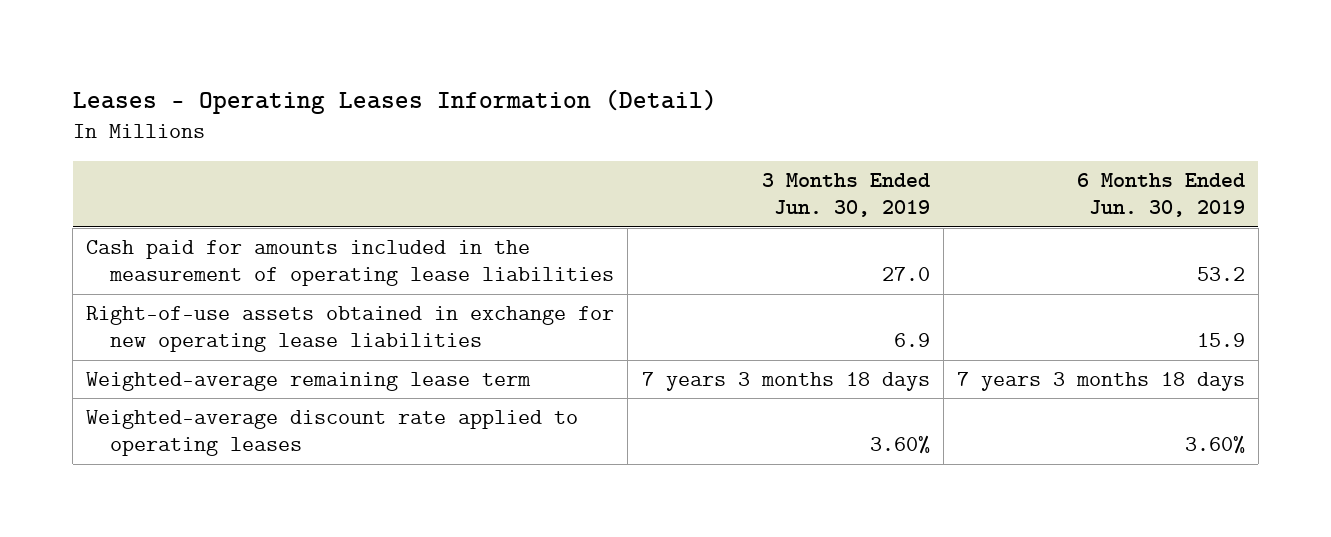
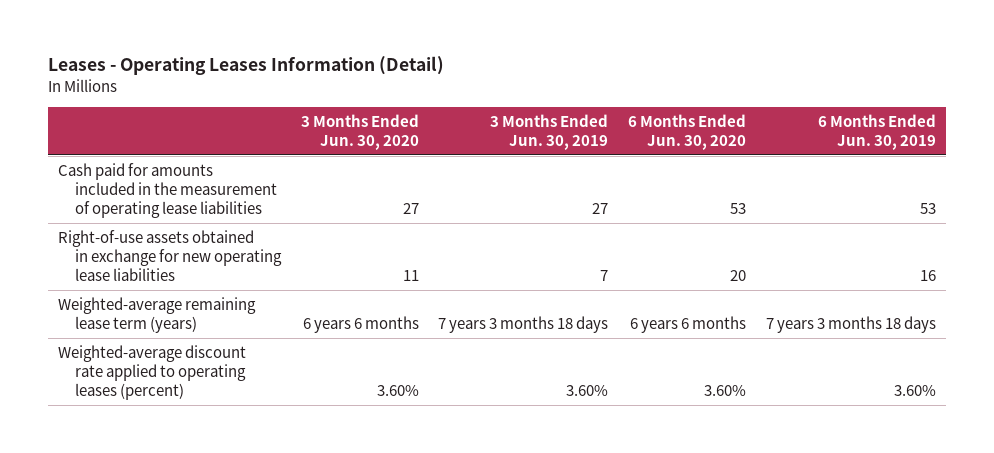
none -> [300,113,419,150] 3 Months Ended Jun. 30, 2020
none -> [628,113,747,150] 6 Months Ended Jun. 30, 2020
[881,267,930,282] 27.0 -> [592,203,609,215] 27
[1196,267,1245,282] 53.2 -> [919,203,936,215] 53
[893,333,930,348] 6.9 -> [600,270,609,282] 7
[1196,333,1245,348] 15.9 -> [919,270,936,282] 16
[86,372,532,392] Weighted-average remaining lease term -> [57,296,256,334] Weighted-average remaining lease term (years)
[86,410,579,457] Weighted-average discount rate applied to operating leases -> [57,344,246,401] Weighted-average discount rate applied to operating leases (percent)

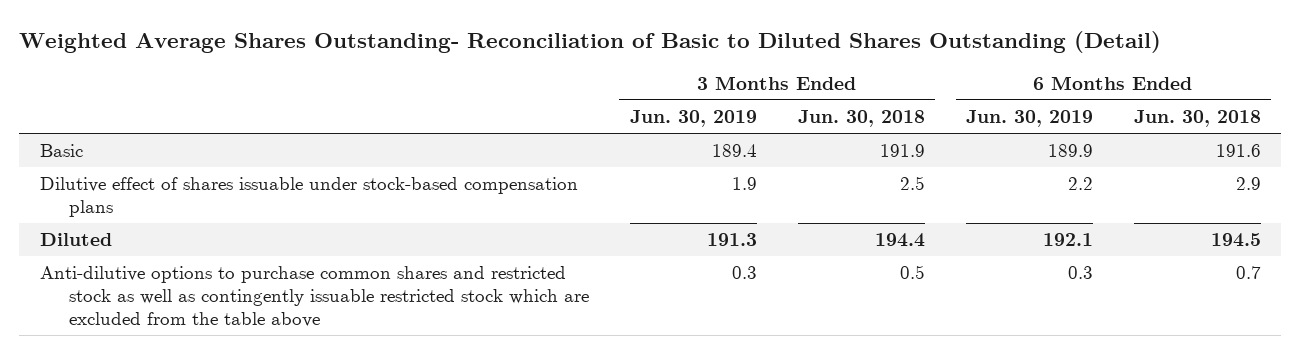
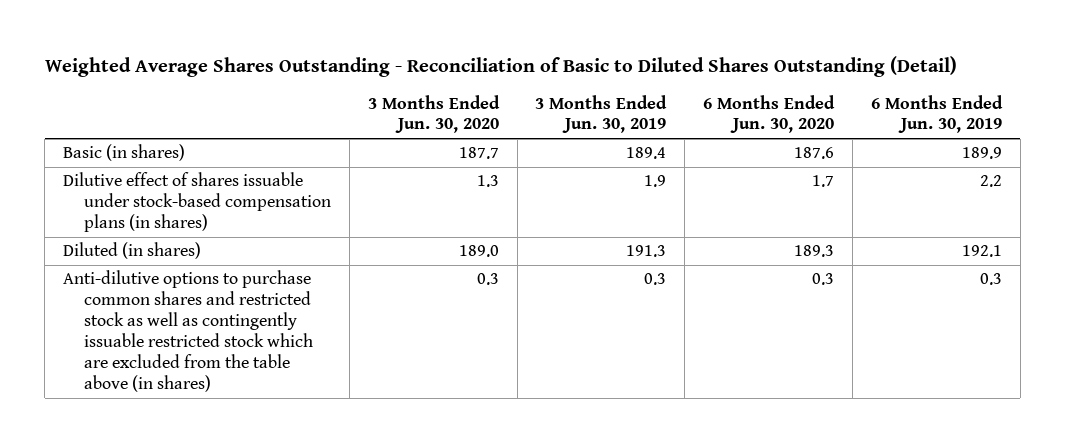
[19,31,1162,54] Weighted Average Shares Outstanding- Reconciliation of Basic to Diluted Shares Outstanding (Detail) -> [44,55,957,77] Weighted Average Shares Outstanding - Reconciliation of Basic to Diluted Shares Outstanding (Detail)
[797,109,925,127] Jun. 30, 2018 -> none
[1133,109,1261,127] Jun. 30, 2018 -> none
none -> [367,94,500,134] 3 Months Ended Jun. 30, 2020
none -> [703,94,836,134] 6 Months Ended Jun. 30, 2020
[39,143,83,157] Basic -> [63,144,186,162] Basic (in shares)
[39,176,578,217] Dilutive effect of shares issuable under stock-based compensation plans -> [63,172,332,233] Dilutive effect of shares issuable under stock-based compensation plans (in shares)
[39,232,112,246] Diluted -> [63,242,202,260] Diluted (in shares)
[39,265,589,327] Anti-dilutive options to purchase common shares and restricted stock as well as contingently issuable restricted stock which are excluded from the table above -> [63,270,314,393] Anti-dilutive options to purchase common shares and restricted stock as well as contingently issuable restricted stock which are excluded from the table above (in shares)

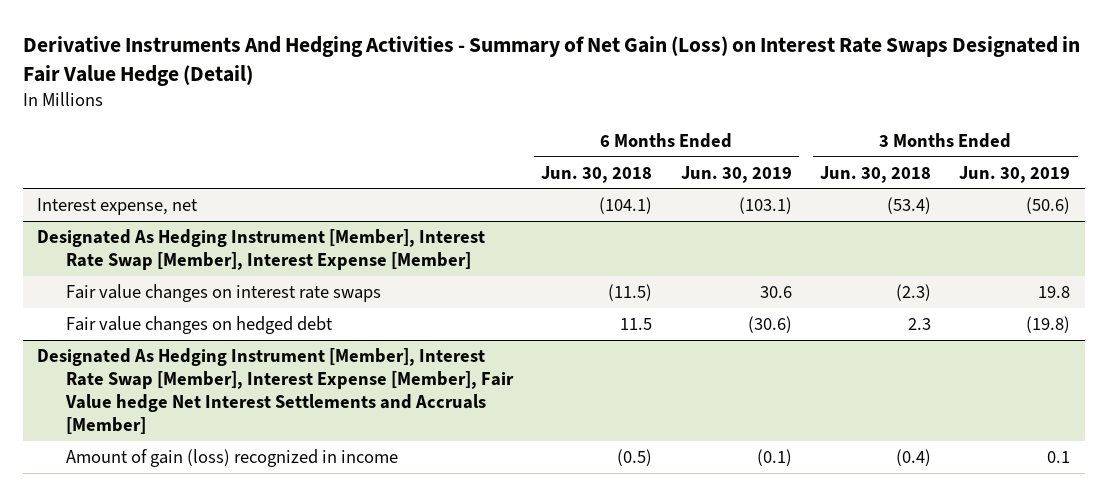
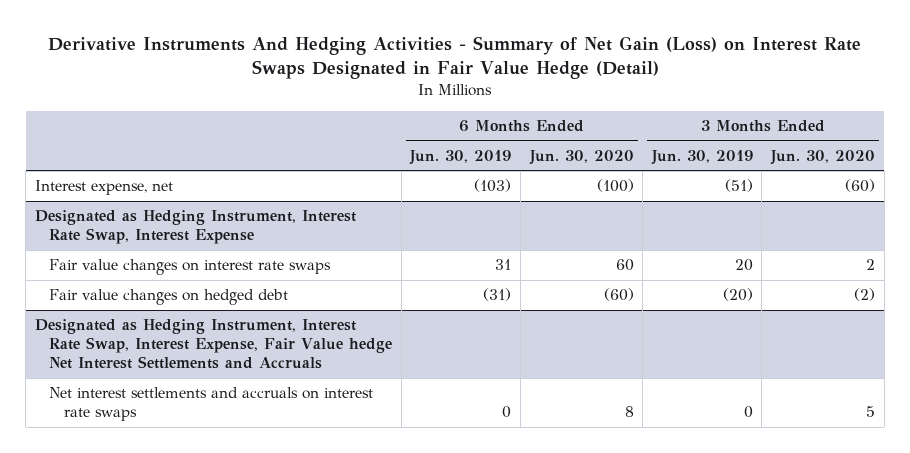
[541,165,653,183] Jun. 30, 2018 -> none
[820,165,932,183] Jun. 30, 2018 -> none
none -> [528,149,634,165] Jun. 30, 2020
none -> [769,149,875,165] Jun. 30, 2020
[65,448,398,467] Amount of gain (loss) recognized in income -> none
[738,196,792,214] (103.1) -> [474,179,512,193] (103)
[1026,196,1071,214] (50.6) -> [724,179,753,193] (51)
[37,228,486,270] Designated As Hedging Instrument [Member], Interest Rate Swap [Member], Interest Expense [Member] -> [34,210,356,245] Designated as Hedging Instrument, Interest Rate Swap, Interest Expense
[759,285,792,298] 30.6 -> [495,259,512,271] 31
[1038,285,1071,298] 19.8 -> [734,259,753,272] 20
[747,315,792,333] (30.6) -> [483,288,512,302] (31)
[1026,315,1071,333] (19.8) -> [722,288,753,302] (20)
[37,347,514,435] Designated As Hedging Instrument [Member], Interest Rate Swap [Member], Interest Expense [Member], Fair Value hedge Net Interest Settlements and Accruals [Member] -> [34,319,393,370] Designated as Hedging Instrument, Interest Rate Swap, Interest Expense, Fair Value hedge Net Interest Settlements and Accruals
none -> [49,387,374,422] Net interest settlements and accruals on interest rate swaps

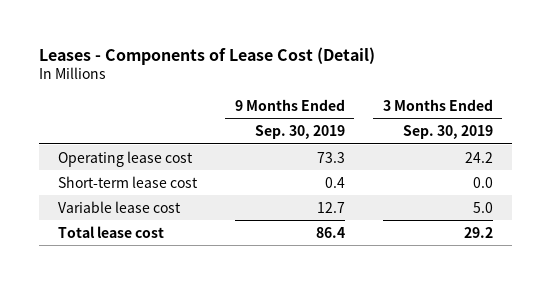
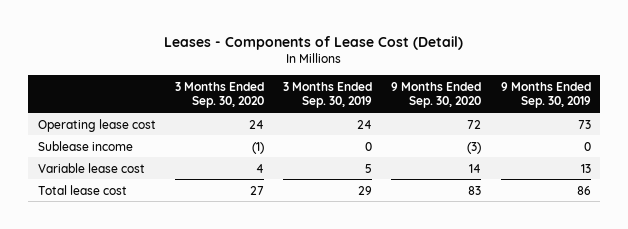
none -> [174,81,264,109] 3 Months Ended Sep. 30, 2020
none -> [391,81,482,109] 9 Months Ended Sep. 30, 2020
[58,175,199,188] Short-term lease cost -> none
[316,151,345,163] 73.3 -> [577,119,591,129] 73
[464,151,493,163] 24.2 -> [357,119,373,129] 24
none -> [37,140,133,151] Sublease income
[316,201,345,213] 12.7 -> [580,163,591,173] 13
[472,201,493,213] 5.0 -> [365,163,373,173] 5
[315,226,345,238] 86.4 -> [576,185,591,195] 86
[463,226,493,238] 29.2 -> [358,185,373,195] 29

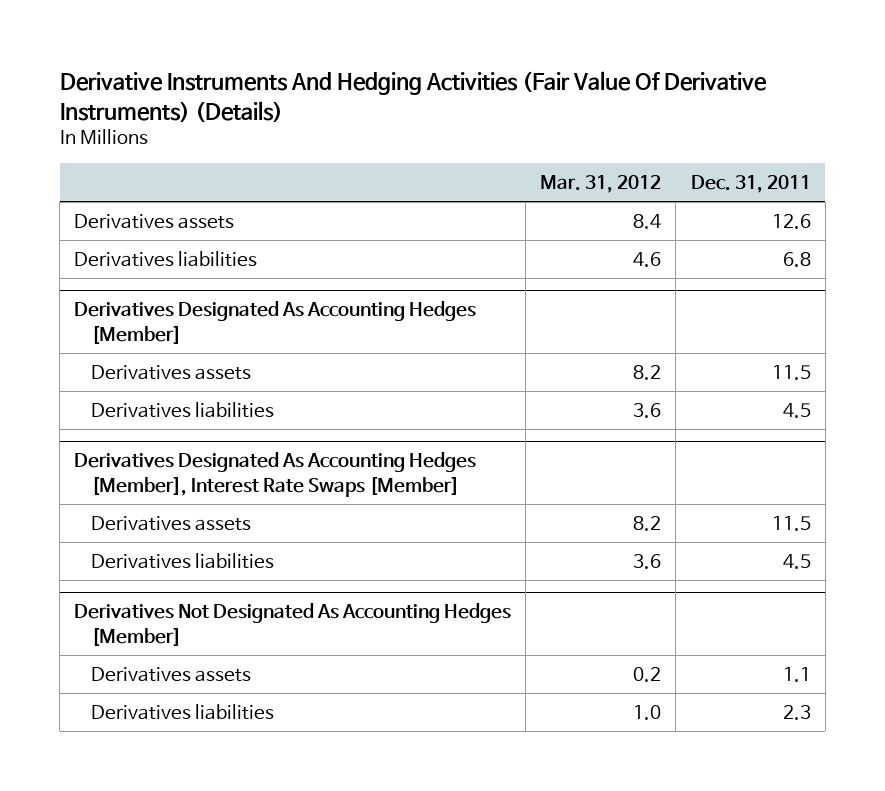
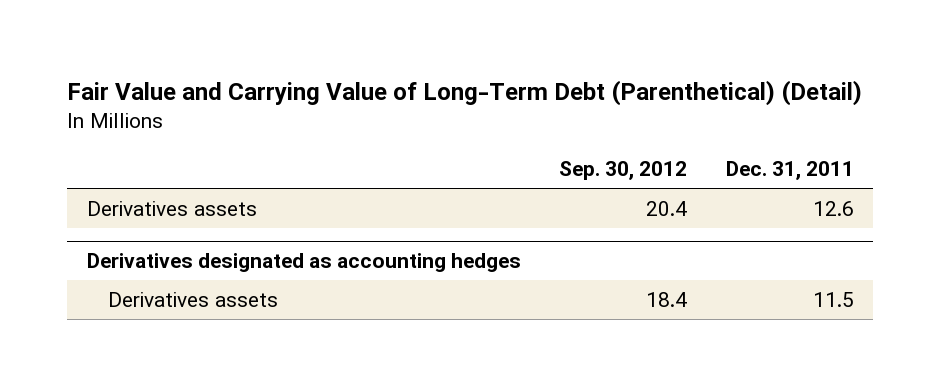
[59,71,767,122] Derivative Instruments And Hedging Activities (Fair Value Of Derivative Instruments) (Details) -> [67,79,863,106] Fair Value and Carrying Value of Long-Term Debt (Parenthetical) (Detail)
[540,174,662,193] Mar. 31, 2012 -> none
none -> [559,160,688,180] Sep. 30, 2012
[74,250,258,267] Derivatives liabilities -> none
[91,364,252,380] Derivatives assets -> none
[91,401,275,418] Derivatives liabilities -> none
[74,452,477,497] Derivatives Designated As Accounting Hedges [Member], Interest Rate Swaps [Member] -> none
[74,301,477,344] Derivatives Designated As Accounting Hedges [Member] -> [86,253,521,273] Derivatives designated as accounting hedges
[91,552,275,569] Derivatives liabilities -> none
[74,603,512,646] Derivatives Not Designated As Accounting Hedges [Member] -> none
[91,666,252,682] Derivatives assets -> none
[91,703,275,720] Derivatives liabilities -> none

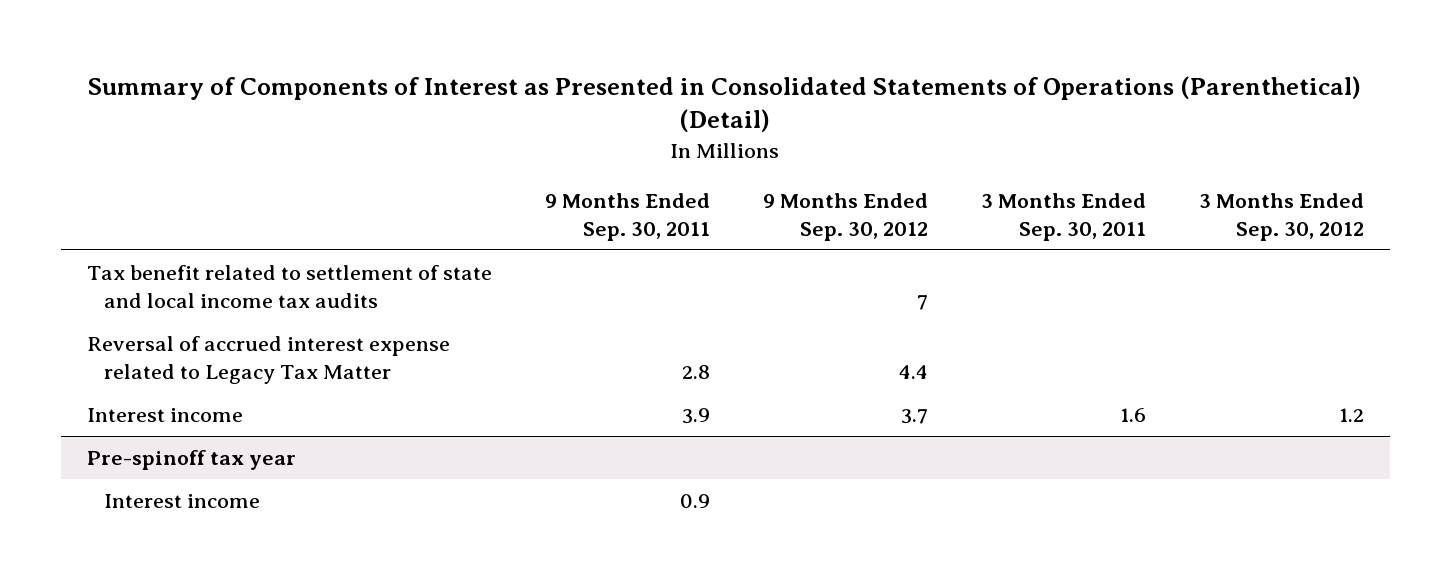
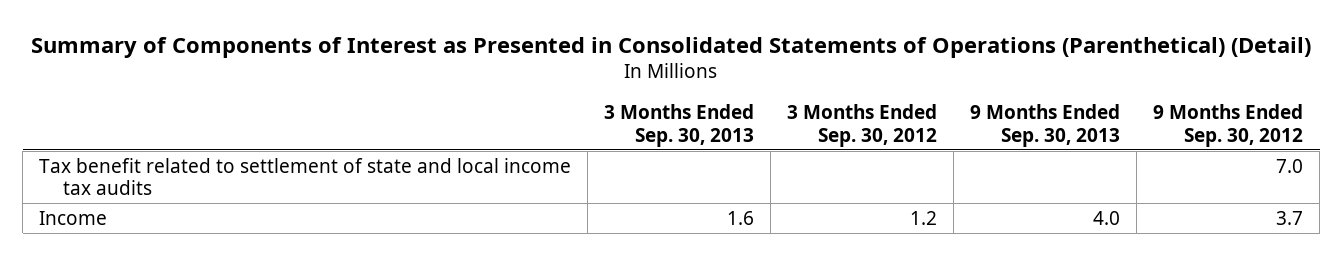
[545,193,711,242] 9 Months Ended Sep. 30, 2011 -> none
[980,193,1146,242] 3 Months Ended Sep. 30, 2011 -> none
none -> [604,104,755,147] 3 Months Ended Sep. 30, 2013
none -> [970,104,1121,147] 9 Months Ended Sep. 30, 2013
[87,335,451,384] Reversal of accrued interest expense related to Legacy Tax Matter -> none
[87,449,297,470] Pre-spinoff tax year -> none
[104,493,261,508] Interest income -> none
[916,294,928,310] 7 -> [1276,158,1304,173] 7.0
[87,407,244,422] Interest income -> [39,210,108,225] Income

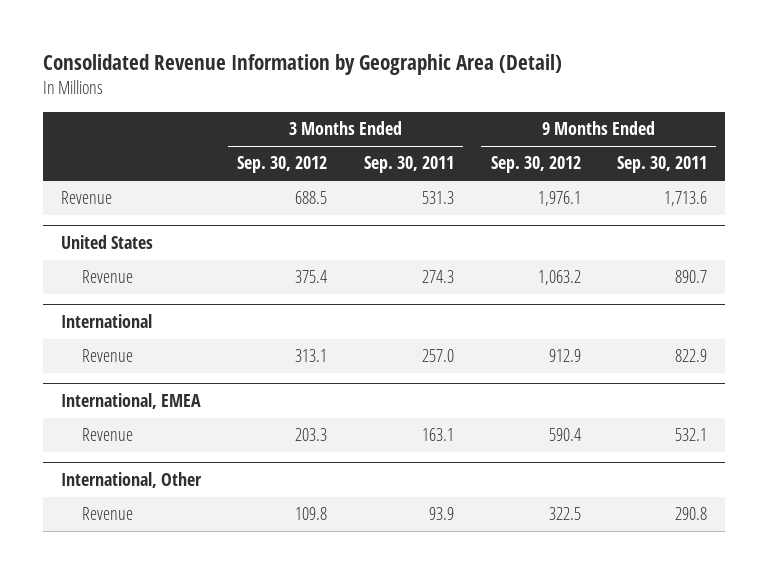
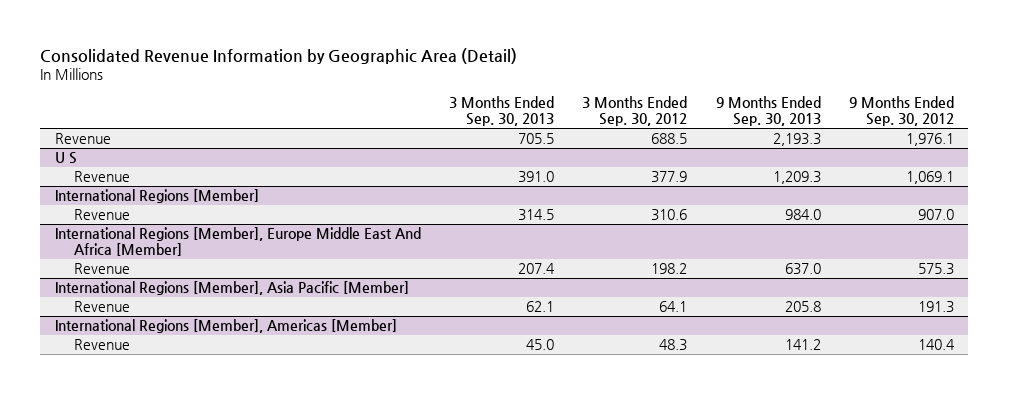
[364,156,455,174] Sep. 30, 2011 -> none
[617,156,708,174] Sep. 30, 2011 -> none
none -> [448,96,554,127] 3 Months Ended Sep. 30, 2013
none -> [715,96,821,127] 9 Months Ended Sep. 30, 2013
[60,235,153,250] United States -> none
[60,314,152,329] International -> none
[60,393,201,410] International, EMEA -> none
[60,472,202,489] International, Other -> none
none -> [54,152,77,165] U S
[295,270,328,284] 375.4 -> [651,171,688,184] 377.9
[537,270,581,286] 1,063.2 -> [906,171,955,185] 1,069.1
none -> [54,189,259,204] International Regions [Member]
[295,349,328,363] 313.1 -> [651,209,688,222] 310.6
[548,349,581,363] 912.9 -> [918,209,955,221] 907.0
none -> [54,227,421,257] International Regions [Member], Europe Middle East And Africa [Member]
[295,428,328,442] 203.3 -> [651,263,688,275] 198.2
[548,428,581,442] 590.4 -> [918,263,955,276] 575.3
none -> [54,281,409,296] International Regions [Member], Asia Pacific [Member]
[295,507,328,521] 109.8 -> [659,301,688,313] 64.1
[548,507,581,521] 322.5 -> [918,301,955,314] 191.3
none -> [54,319,397,334] International Regions [Member], Americas [Member]
none -> [73,339,130,351] Revenue

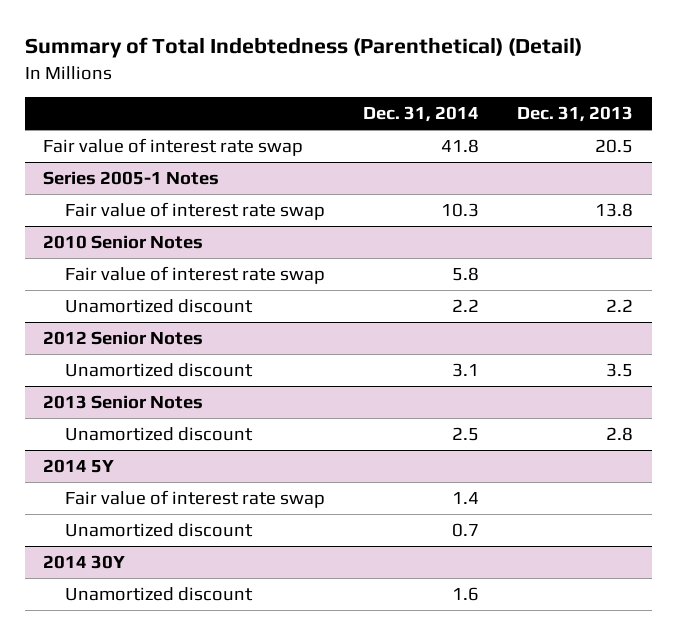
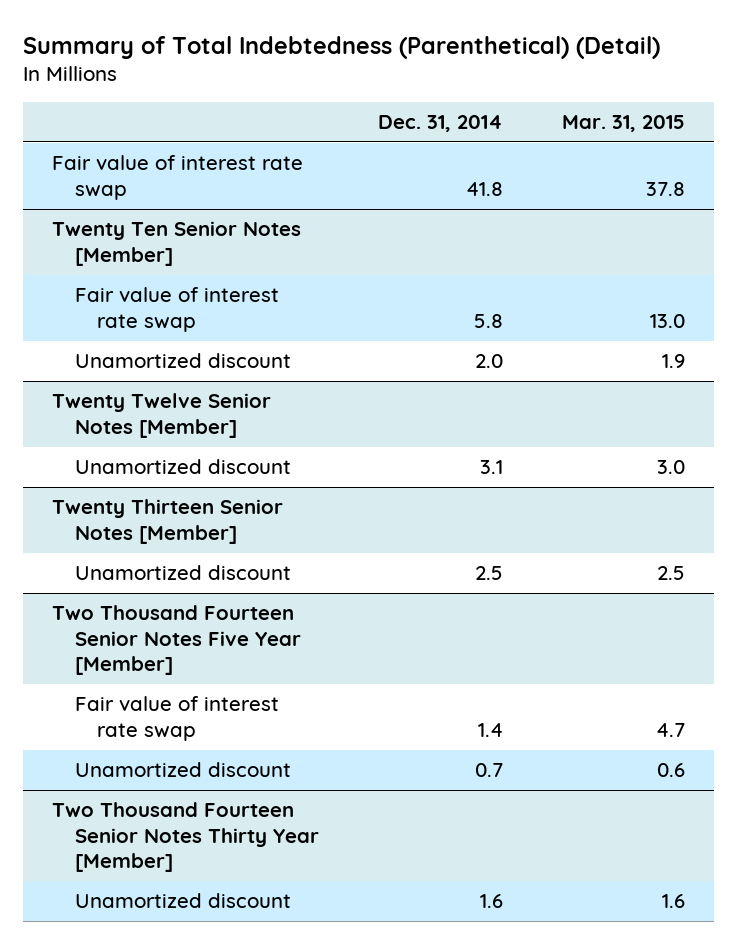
[516,106,633,123] Dec. 31, 2013 -> none
none -> [561,114,685,132] Mar. 31, 2015
[43,171,220,186] Series 2005-1 Notes -> none
[64,202,325,221] Fair value of interest rate swap -> none
[43,235,204,250] 2010 Senior Notes -> [52,221,302,266] Twenty Ten Senior Notes [Member]
[451,299,479,313] 2.2 -> [474,354,503,369] 2.0
[43,331,204,346] 2012 Senior Notes -> [52,393,272,438] Twenty Twelve Senior Notes [Member]
[43,395,204,410] 2013 Senior Notes -> none
none -> [52,499,284,544] Twenty Thirteen Senior Notes [Member]
[43,459,115,474] 2014 5Y -> [52,605,301,675] Two Thousand Fourteen Senior Notes Five Year [Member]
[43,555,126,570] 2014 30Y -> [52,802,319,872] Two Thousand Fourteen Senior Notes Thirty Year [Member]

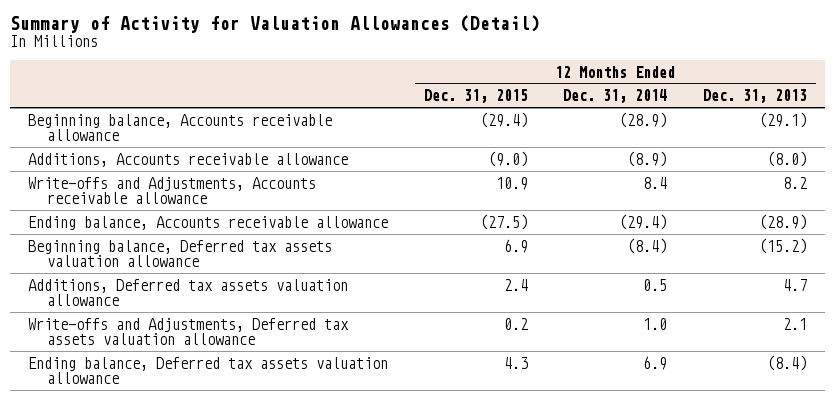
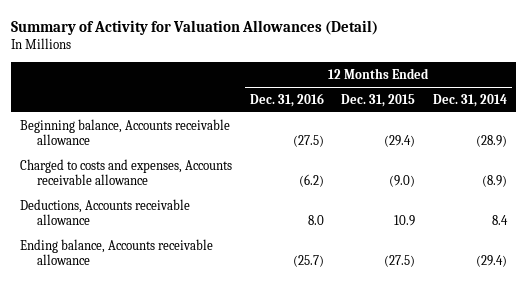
[702,89,807,104] Dec. 31, 2013 -> none
none -> [249,92,324,107] Dec. 31, 2016
[28,152,349,167] Additions, Accounts receivable allowance -> [20,158,233,186] Charged to costs and expenses, Accounts receivable allowance
[28,176,317,205] Write-offs and Adjustments, Accounts receivable allowance -> [20,198,191,226] Deductions, Accounts receivable allowance
[28,239,333,268] Beginning balance, Deferred tax assets valuation allowance -> none
[28,278,349,307] Additions, Deferred tax assets valuation allowance -> none
[28,317,350,346] Write-offs and Adjustments, Deferred tax assets valuation allowance -> none
[28,356,389,385] Ending balance, Deferred tax assets valuation allowance -> none

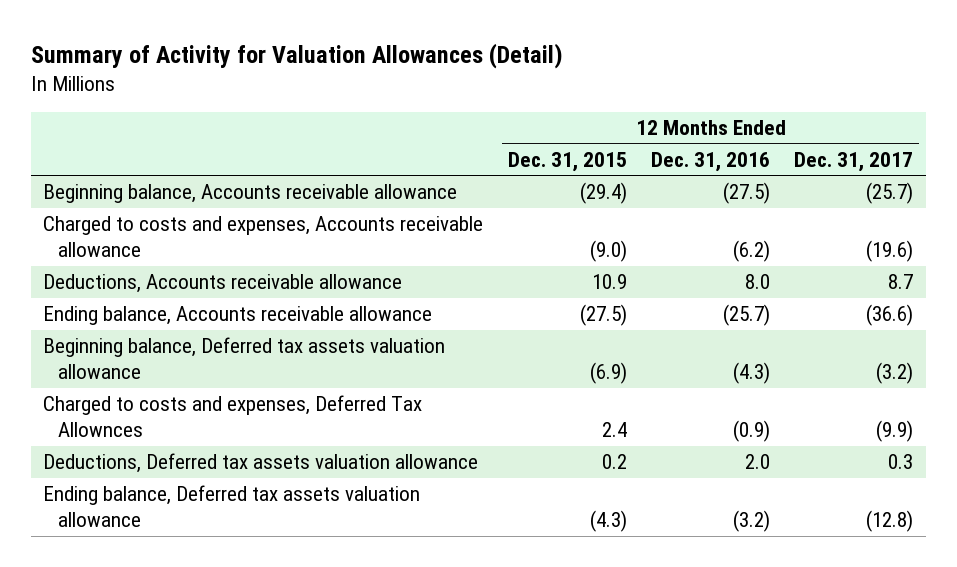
[433,93,508,107] Dec. 31, 2014 -> none
none -> [794,151,914,172] Dec. 31, 2017
none -> [43,337,446,380] Beginning balance, Deferred tax assets valuation allowance
none -> [43,395,423,438] Charged to costs and expenses, Deferred Tax Allownces
none -> [43,453,479,474] Deductions, Deferred tax assets valuation allowance
none -> [43,485,421,528] Ending balance, Deferred tax assets valuation allowance

